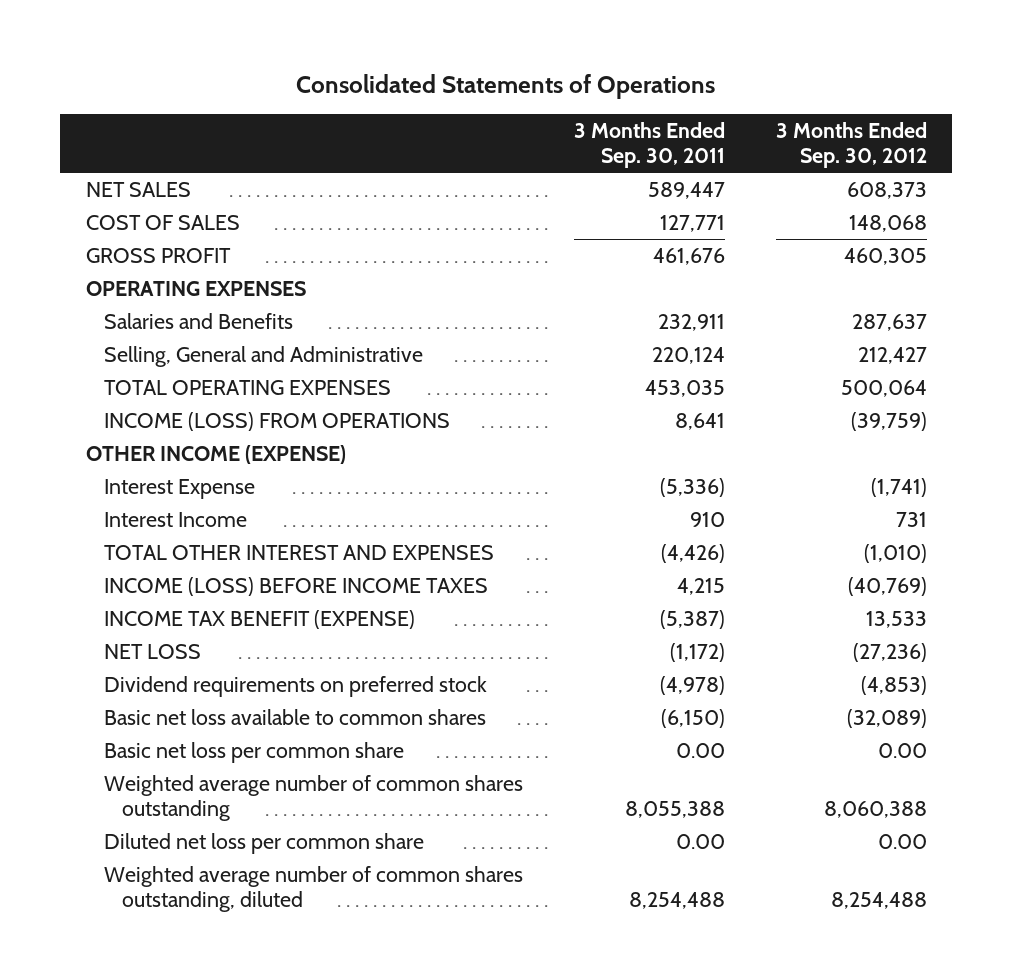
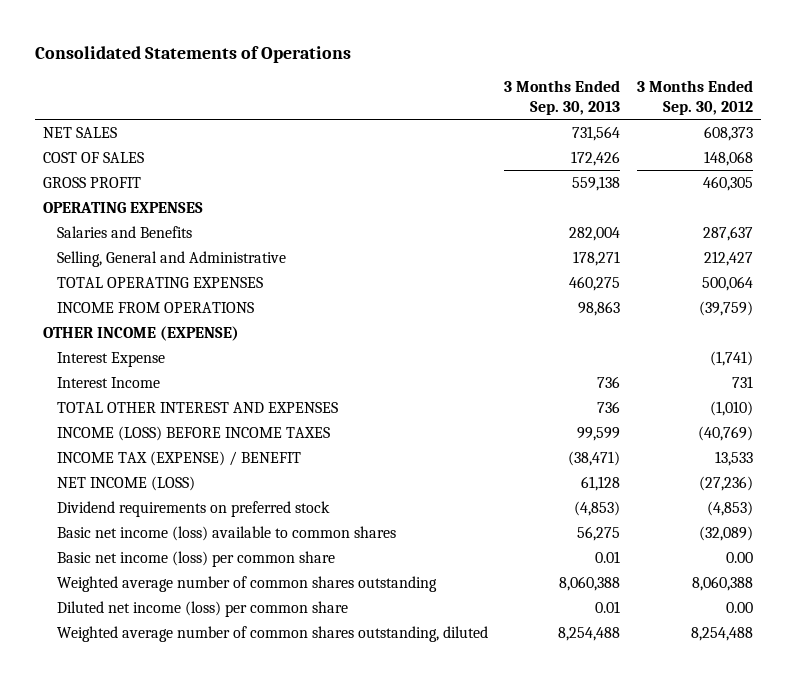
[573,122,725,169] 3 Months Ended Sep. 30, 2011 -> none
none -> [504,80,621,115] 3 Months Ended Sep. 30, 2013
[103,411,450,431] INCOME (LOSS) FROM OPERATIONS -> [56,301,254,313] INCOME FROM OPERATIONS
[103,609,415,629] INCOME TAX BENEFIT (EXPENSE) -> [56,450,301,466] INCOME TAX (EXPENSE) / BENEFIT
[103,643,201,659] NET LOSS -> [56,475,195,491] NET INCOME (LOSS)
[103,708,486,725] Basic net loss available to common shares -> [56,525,396,541] Basic net income (loss) available to common shares
[103,741,404,763] Basic net loss per common share -> [56,550,335,567] Basic net income (loss) per common share
[103,832,424,854] Diluted net loss per common share -> [56,600,348,617] Diluted net income (loss) per common share

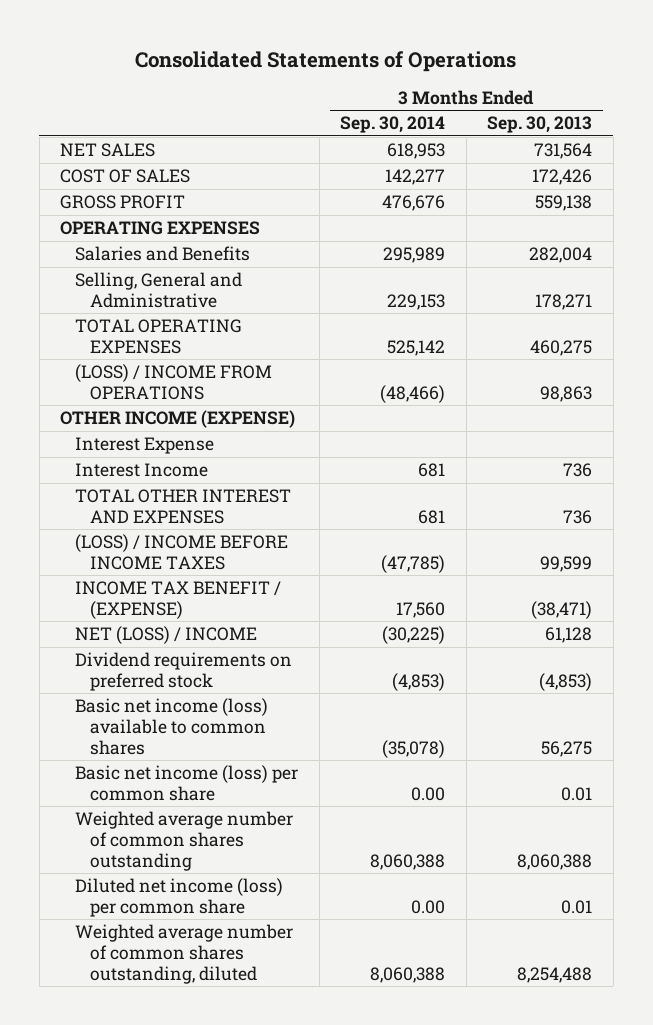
[636,80,753,115] 3 Months Ended Sep. 30, 2012 -> none
none -> [340,116,446,134] Sep. 30, 2014
[56,301,254,313] INCOME FROM OPERATIONS -> [75,364,273,400] (LOSS) / INCOME FROM OPERATIONS
[56,425,330,441] INCOME (LOSS) BEFORE INCOME TAXES -> [75,534,289,570] (LOSS) / INCOME BEFORE INCOME TAXES
[56,450,301,466] INCOME TAX (EXPENSE) / BENEFIT -> [75,581,282,619] INCOME TAX BENEFIT / (EXPENSE)
[56,475,195,491] NET INCOME (LOSS) -> [75,626,258,645] NET (LOSS) / INCOME

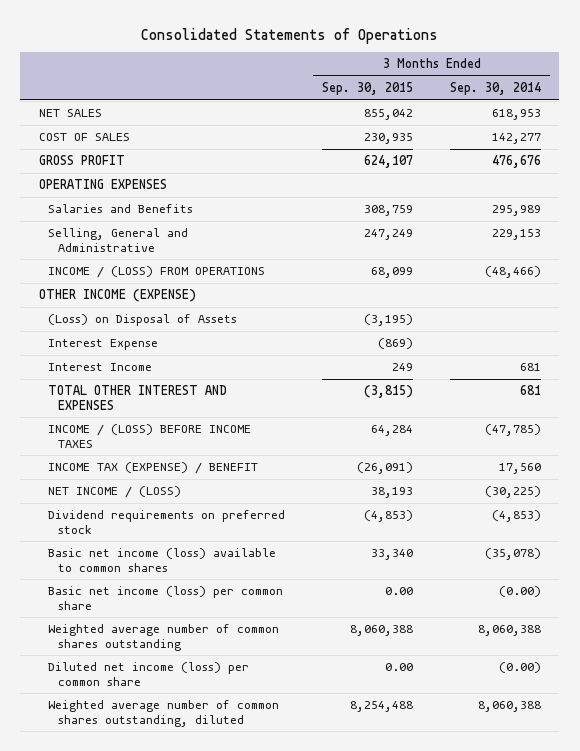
[487,116,593,134] Sep. 30, 2013 -> none
none -> [322,82,414,96] Sep. 30, 2015
[75,319,243,354] TOTAL OPERATING EXPENSES -> none
[75,364,273,400] (LOSS) / INCOME FROM OPERATIONS -> [48,266,266,279] INCOME / (LOSS) FROM OPERATIONS
none -> [48,314,238,327] (Loss) on Disposal of Assets
[75,534,289,570] (LOSS) / INCOME BEFORE INCOME TAXES -> [48,424,252,448] INCOME / (LOSS) BEFORE INCOME TAXES
[75,581,282,619] INCOME TAX BENEFIT / (EXPENSE) -> [48,462,259,475] INCOME TAX (EXPENSE) / BENEFIT
[75,626,258,645] NET (LOSS) / INCOME -> [48,486,182,499] NET INCOME / (LOSS)
[411,786,446,801] 0.00 -> [498,586,541,598] (0.00)
[411,899,446,914] 0.00 -> [498,662,541,674] (0.00)

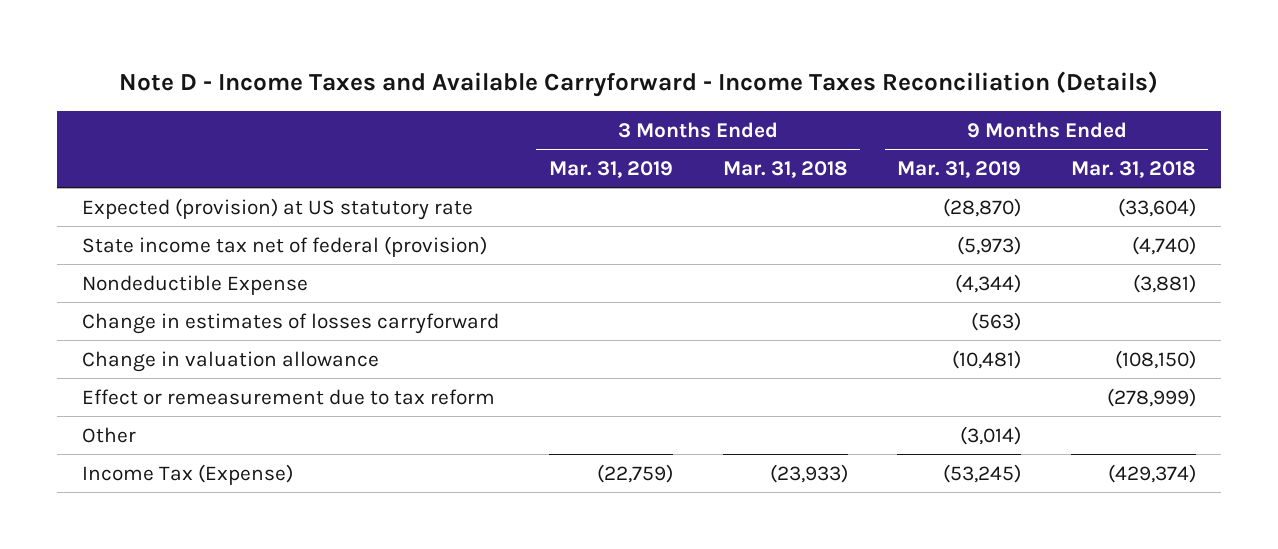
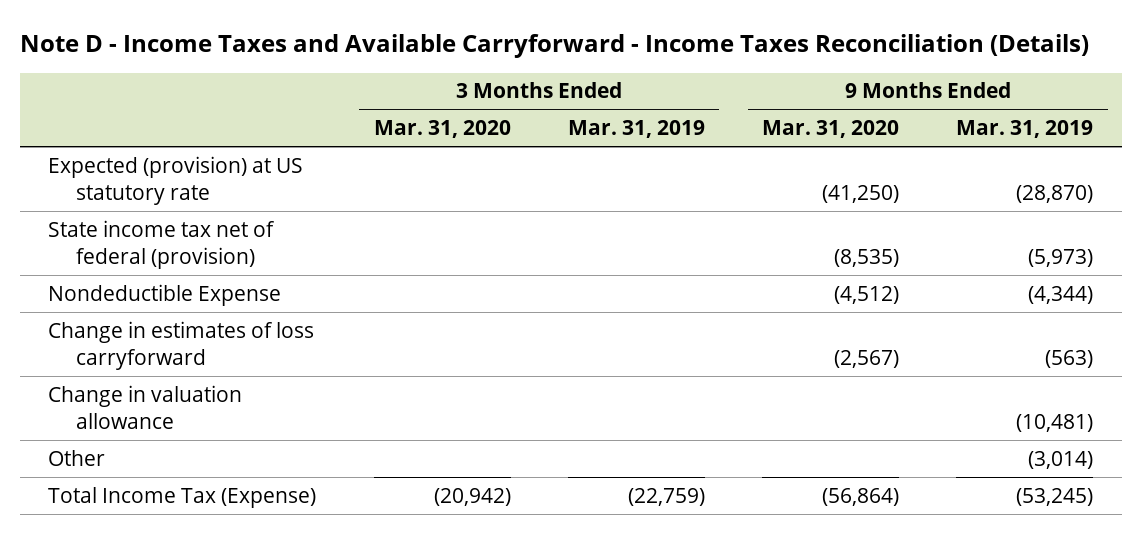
[722,160,848,178] Mar. 31, 2018 -> none
[1071,160,1197,178] Mar. 31, 2018 -> none
none -> [373,120,511,139] Mar. 31, 2020
none -> [762,120,900,139] Mar. 31, 2020
[82,312,500,334] Change in estimates of losses carryforward -> [48,320,315,370] Change in estimates of loss carryforward
[82,388,496,405] Effect or remeasurement due to tax reform -> none
[82,463,294,485] Income Tax (Expense) -> [48,486,317,508] Total Income Tax (Expense)

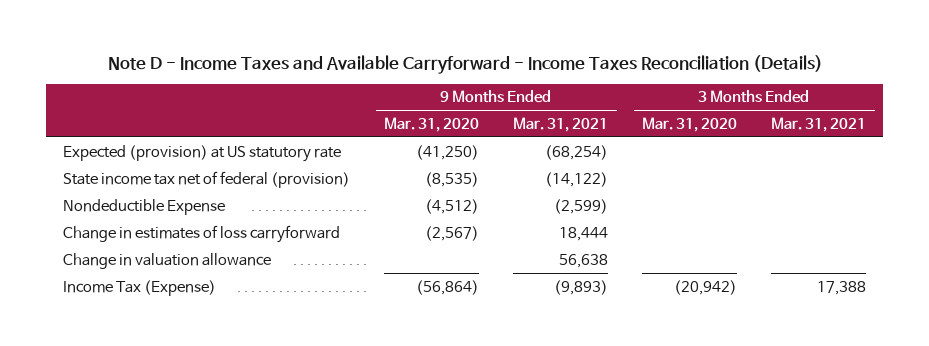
[567,120,705,139] Mar. 31, 2019 -> none
[956,120,1094,139] Mar. 31, 2019 -> none
none -> [513,116,609,132] Mar. 31, 2021
none -> [771,116,867,132] Mar. 31, 2021
[48,449,106,466] Other -> none
[48,486,317,508] Total Income Tax (Expense) -> [62,279,216,296] Income Tax (Expense)

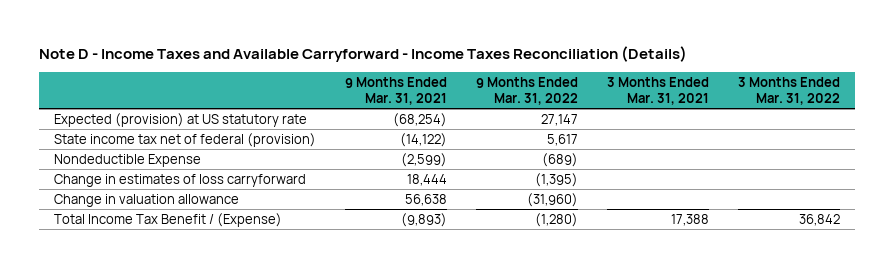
[384,116,480,132] Mar. 31, 2020 -> none
[642,116,738,132] Mar. 31, 2020 -> none
none -> [475,77,578,106] 9 Months Ended Mar. 31, 2022
none -> [738,77,841,106] 3 Months Ended Mar. 31, 2022
[62,279,216,296] Income Tax (Expense) -> [53,212,282,227] Total Income Tax Benefit / (Expense)

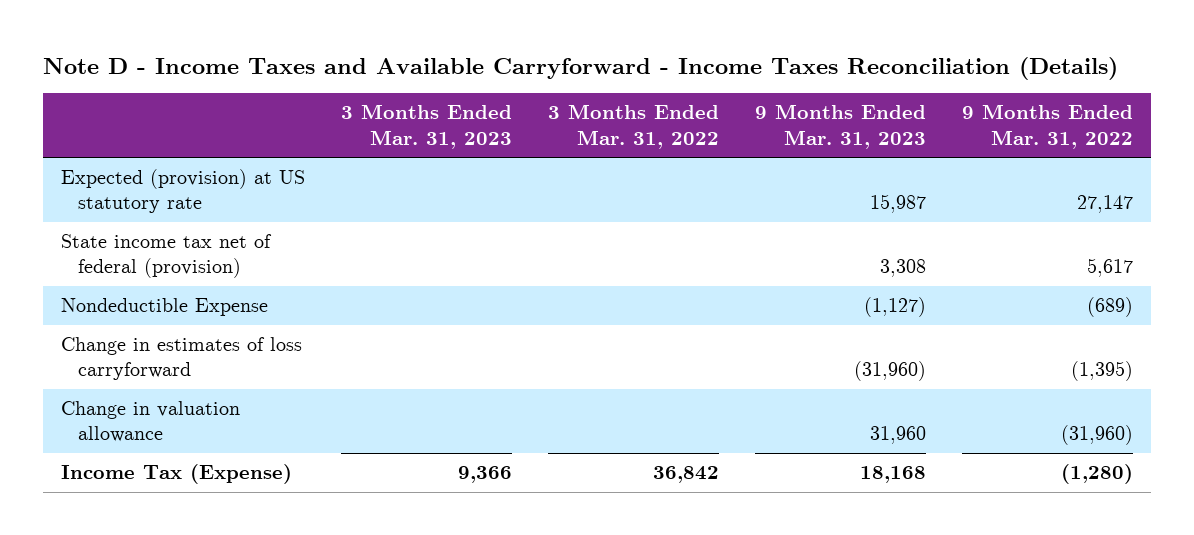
[344,77,447,106] 9 Months Ended Mar. 31, 2021 -> none
[607,77,710,106] 3 Months Ended Mar. 31, 2021 -> none
none -> [340,104,512,149] 3 Months Ended Mar. 31, 2023
none -> [754,104,926,149] 9 Months Ended Mar. 31, 2023
[53,212,282,227] Total Income Tax Benefit / (Expense) -> [61,464,293,485] Income Tax (Expense)

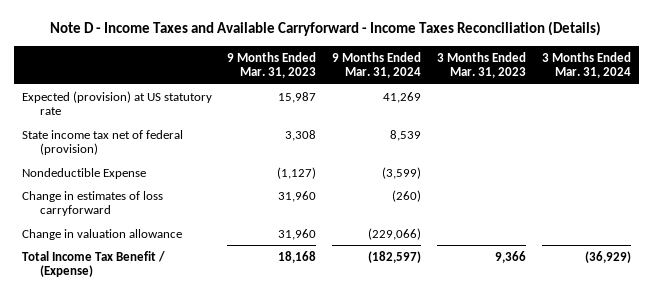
[547,104,719,149] 3 Months Ended Mar. 31, 2022 -> none
[961,104,1133,149] 9 Months Ended Mar. 31, 2022 -> none
none -> [332,51,422,79] 9 Months Ended Mar. 31, 2024
none -> [542,51,632,79] 3 Months Ended Mar. 31, 2024
[853,361,926,382] (31,960) -> [278,190,317,202] 31,960
[61,464,293,485] Income Tax (Expense) -> [21,250,165,278] Total Income Tax Benefit / (Expense)

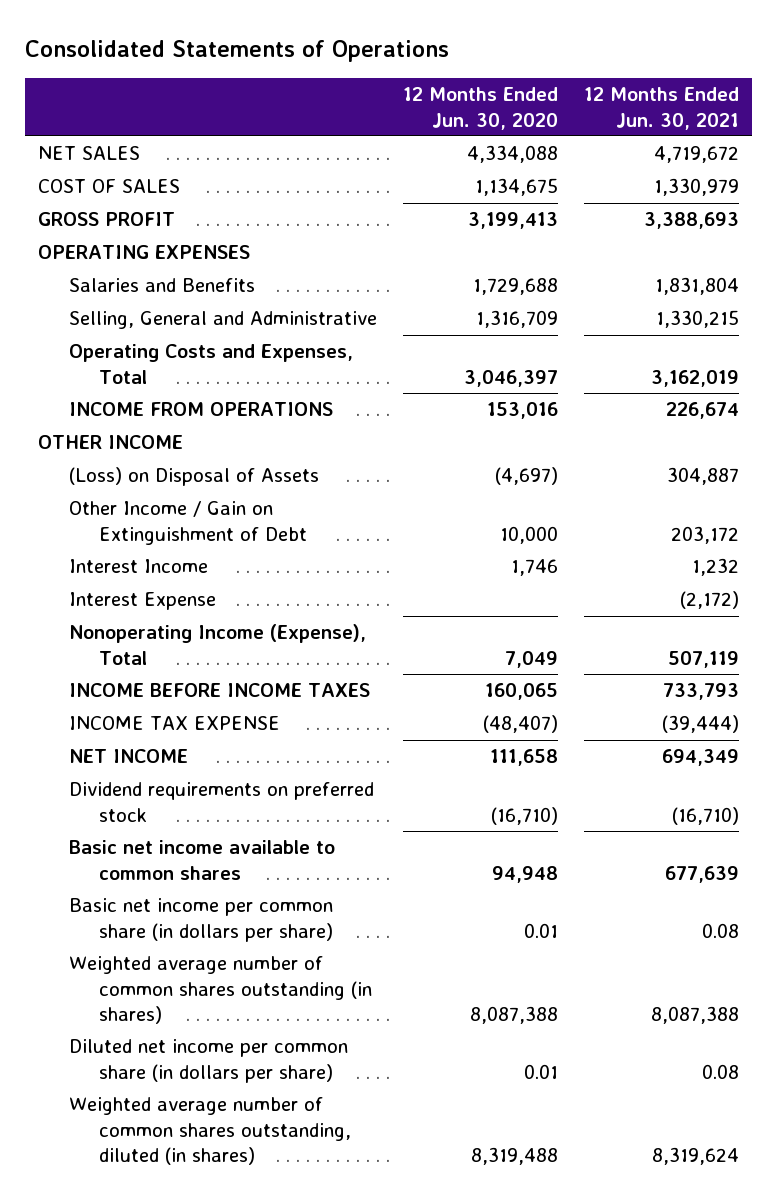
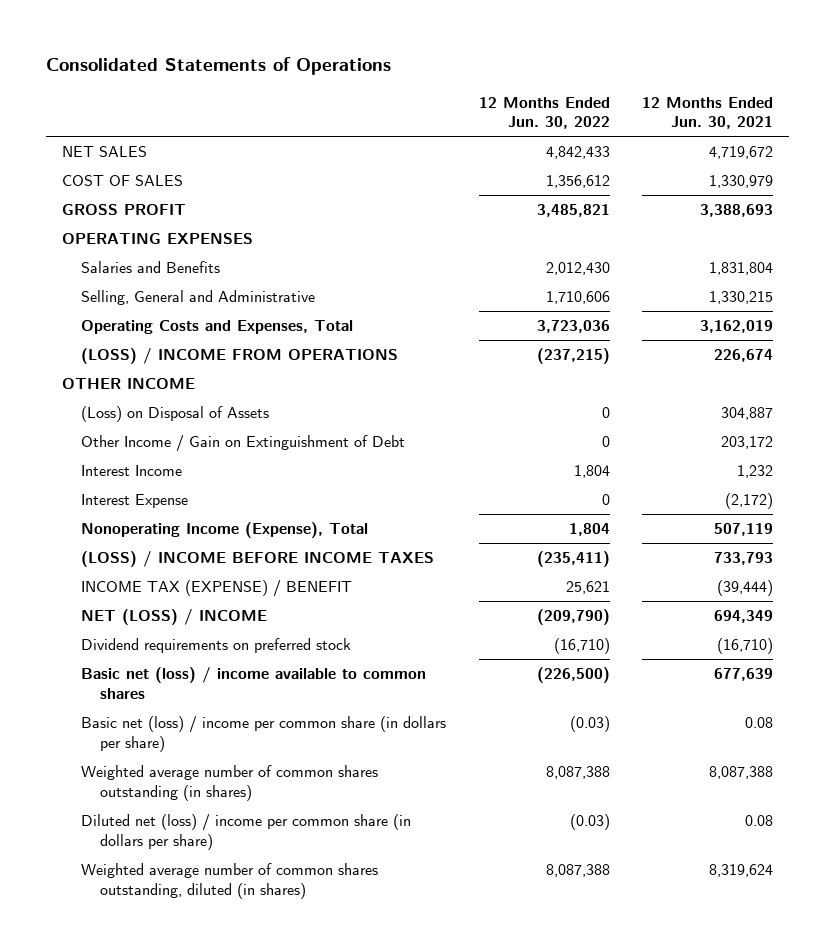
[402,87,558,130] 12 Months Ended Jun. 30, 2020 -> none
none -> [478,96,610,130] 12 Months Ended Jun. 30, 2022
[68,402,333,417] INCOME FROM OPERATIONS -> [81,348,399,365] (LOSS) / INCOME FROM OPERATIONS
[68,683,370,698] INCOME BEFORE INCOME TAXES -> [81,551,435,568] (LOSS) / INCOME BEFORE INCOME TAXES
[68,716,280,731] INCOME TAX EXPENSE -> [81,580,353,598] INCOME TAX (EXPENSE) / BENEFIT
[68,749,188,764] NET INCOME -> [81,609,268,626] NET (LOSS) / INCOME
[68,840,335,880] Basic net income available to common shares -> [81,667,427,699] Basic net (loss) / income available to common shares
[68,898,333,942] Basic net income per common share (in dollars per share) -> [81,716,447,752] Basic net (loss) / income per common share (in dollars per share)
[68,1039,348,1083] Diluted net income per common share (in dollars per share) -> [81,814,412,850] Diluted net (loss) / income per common share (in dollars per share)

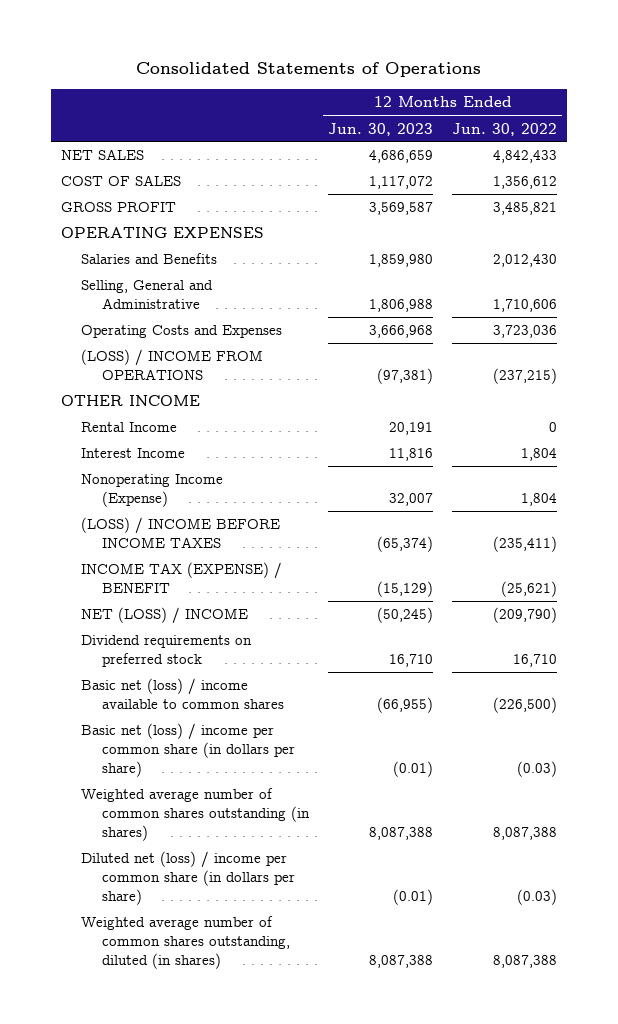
[642,96,774,130] 12 Months Ended Jun. 30, 2021 -> none
none -> [327,122,433,136] Jun. 30, 2023
[81,320,354,335] Operating Costs and Expenses, Total -> [81,325,283,339] Operating Costs and Expenses
[81,406,270,423] (Loss) on Disposal of Assets -> none
[81,435,406,453] Other Income / Gain on Extinguishment of Debt -> none
none -> [81,422,178,433] Rental Income
[81,494,189,509] Interest Expense -> none
[81,522,369,539] Nonoperating Income (Expense), Total -> [81,474,224,508] Nonoperating Income (Expense)
[565,581,610,595] 25,621 -> [501,581,558,598] (25,621)
[553,638,610,655] (16,710) -> [513,654,558,668] 16,710

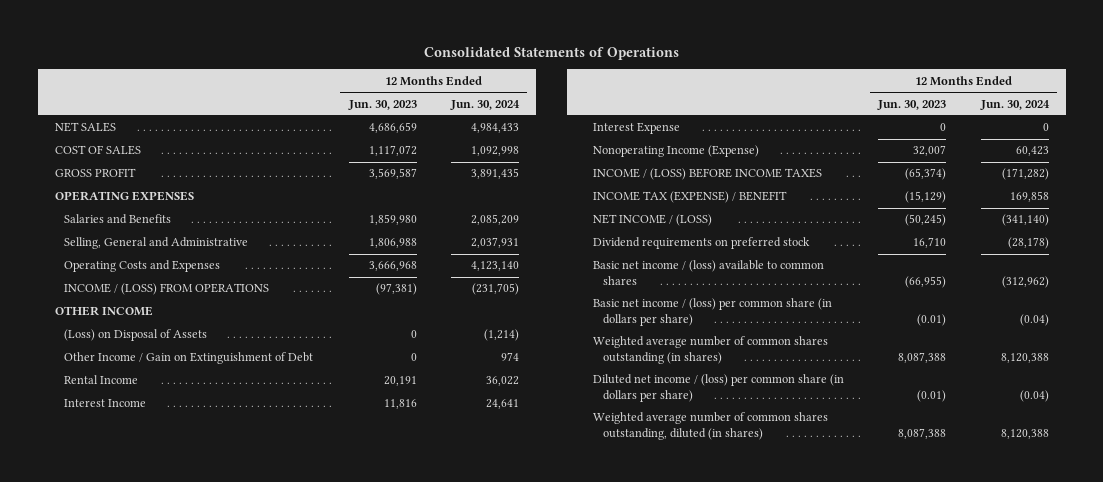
[452,122,558,136] Jun. 30, 2022 -> none
none -> [449,99,520,110] Jun. 30, 2024
[81,349,264,381] (LOSS) / INCOME FROM OPERATIONS -> [63,283,269,296] INCOME / (LOSS) FROM OPERATIONS
none -> [63,329,207,342] (Loss) on Disposal of Assets
none -> [63,352,313,365] Other Income / Gain on Extinguishment of Debt
none -> [593,122,681,135] Interest Expense
[81,517,281,549] (LOSS) / INCOME BEFORE INCOME TAXES -> [593,168,823,181] INCOME / (LOSS) BEFORE INCOME TAXES
[81,607,249,625] NET (LOSS) / INCOME -> [593,214,713,227] NET INCOME / (LOSS)
[81,678,284,710] Basic net (loss) / income available to common shares -> [593,260,825,286] Basic net income / (loss) available to common shares
[81,723,295,778] Basic net (loss) / income per common share (in dollars per share) -> [593,298,833,327] Basic net income / (loss) per common share (in dollars per share)
[81,851,295,906] Diluted net (loss) / income per common share (in dollars per share) -> [593,374,845,403] Diluted net income / (loss) per common share (in dollars per share)

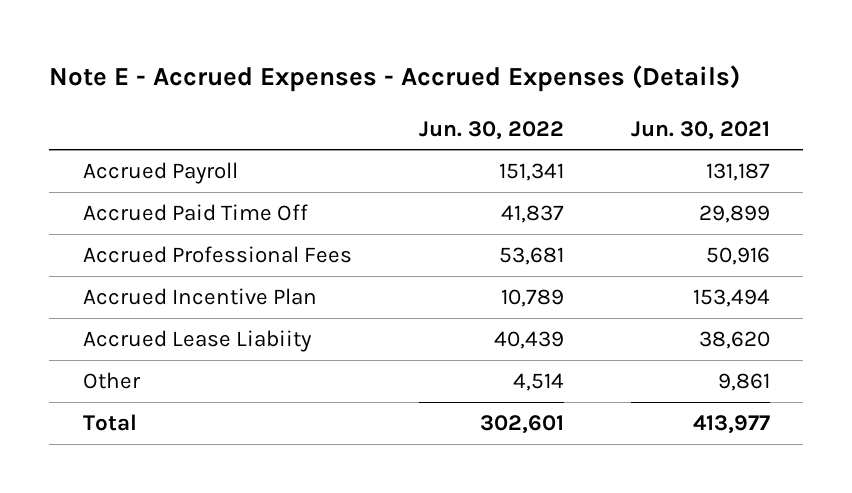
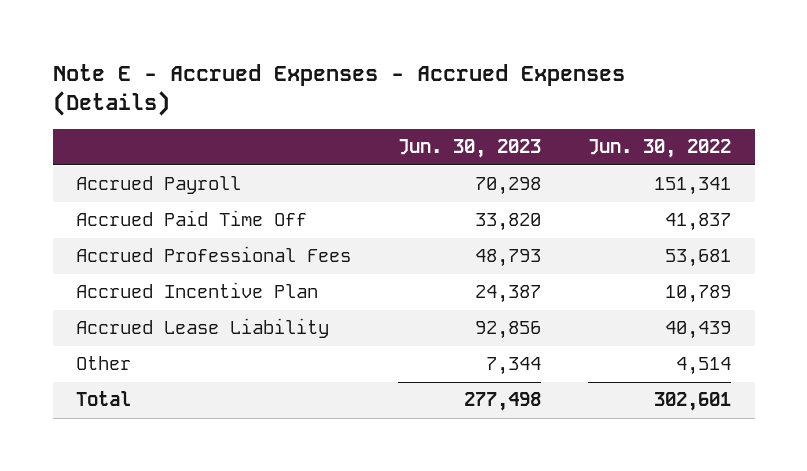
[630,120,770,140] Jun. 30, 2021 -> none
none -> [398,139,542,159] Jun. 30, 2023
[82,330,312,353] Accrued Lease Liabiity -> [76,318,330,339] Accrued Lease Liability

